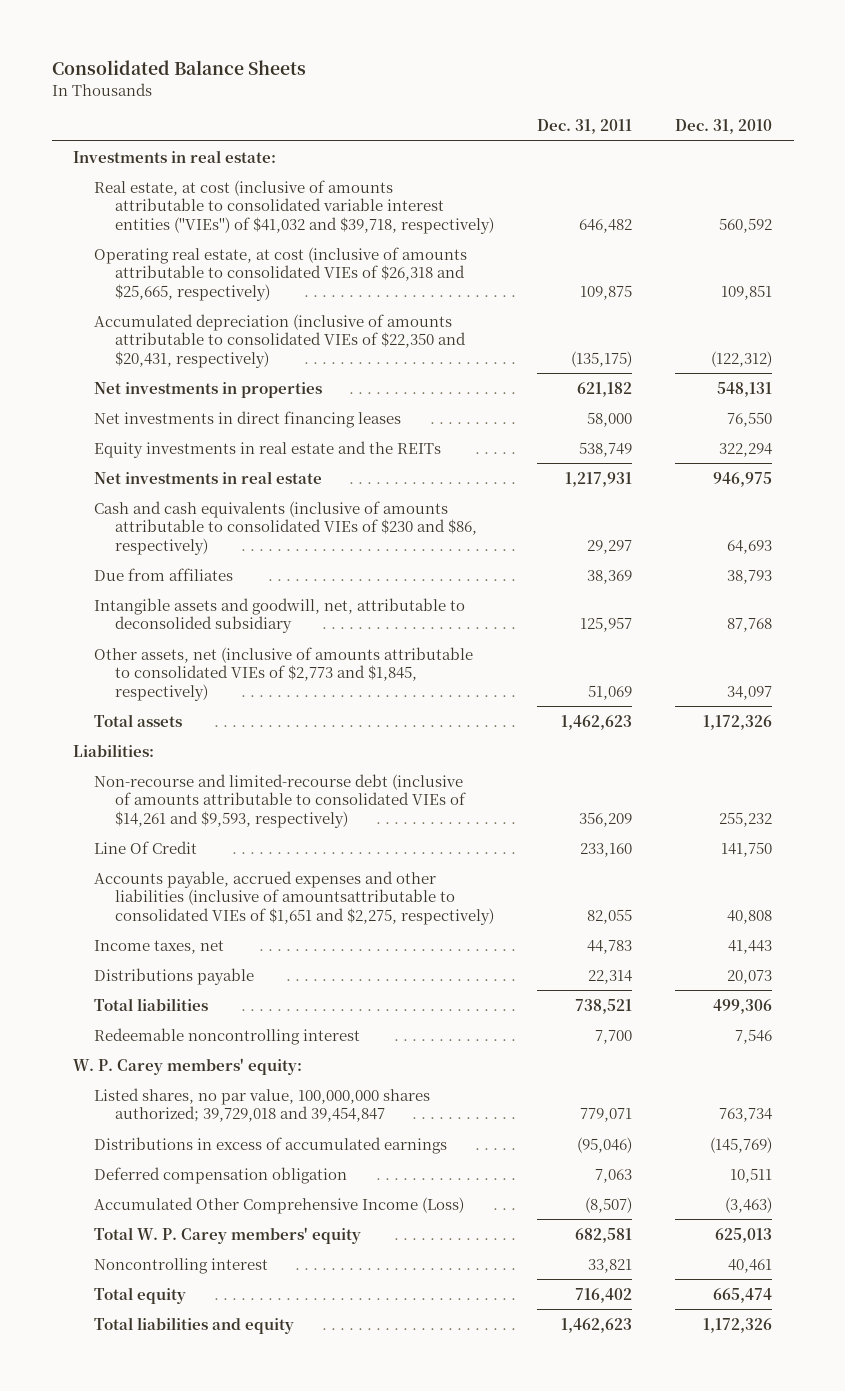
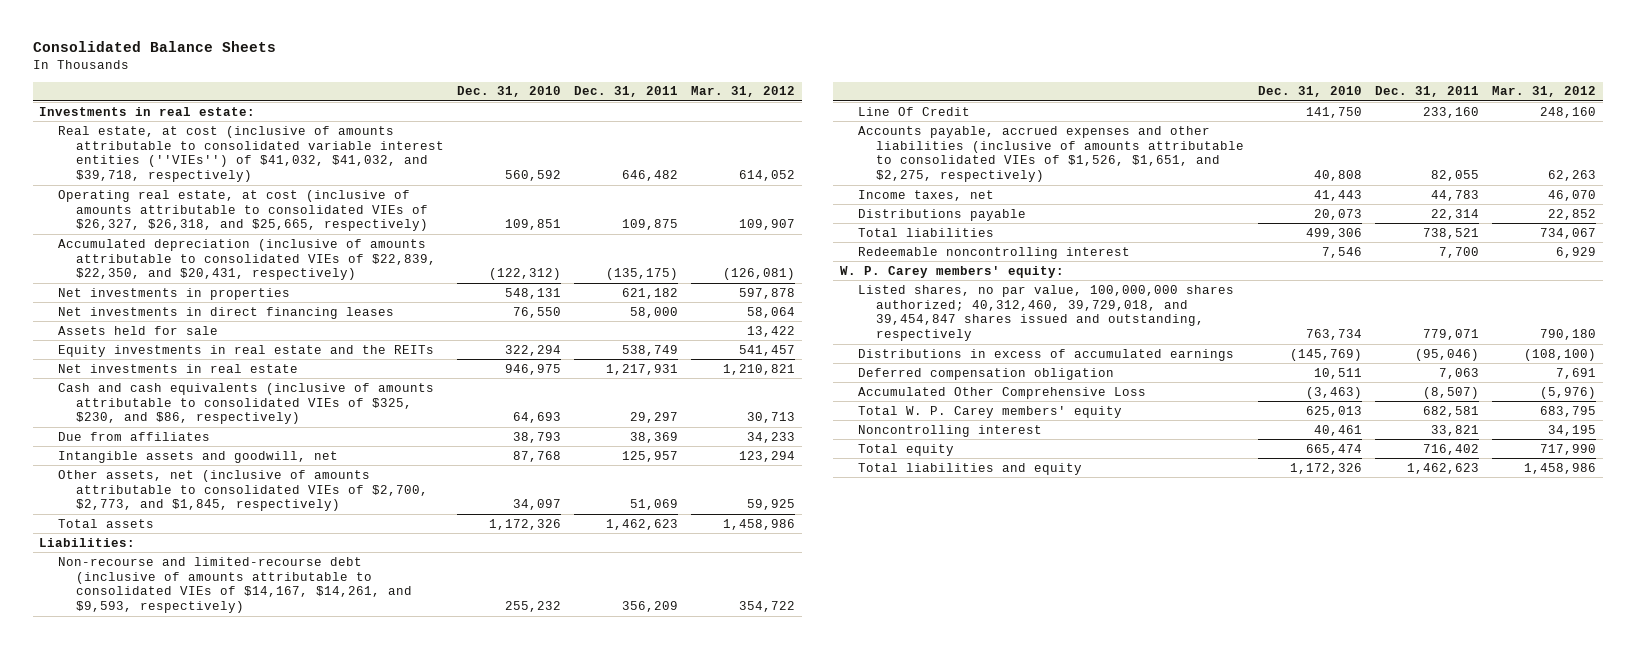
none -> [691,86,796,98] Mar. 31, 2012
[94,179,495,234] Real estate, at cost (inclusive of amounts attributable to consolidated variable interest entities (''VIEs'') of $41,032 and $39,718, respectively) -> [57,125,444,183] Real estate, at cost (inclusive of amounts attributable to consolidated variable interest entities (''VIEs'') of $41,032, $41,032, and $39,718, respectively)
[94,246,468,301] Operating real estate, at cost (inclusive of amounts attributable to consolidated VIEs of $26,318 and $25,665, respectively) -> [57,189,428,232] Operating real estate, at cost (inclusive of amounts attributable to consolidated VIEs of $26,327, $26,318, and $25,665, respectively)
[94,313,467,368] Accumulated depreciation (inclusive of amounts attributable to consolidated VIEs of $22,350 and $20,431, respectively) -> [57,238,436,281] Accumulated depreciation (inclusive of amounts attributable to consolidated VIEs of $22,839, $22,350, and $20,431, respectively)
none -> [57,325,218,335] Assets held for sale
[94,500,478,555] Cash and cash equivalents (inclusive of amounts attributable to consolidated VIEs of $230 and $86, respectively) -> [57,382,434,425] Cash and cash equivalents (inclusive of amounts attributable to consolidated VIEs of $325, $230, and $86, respectively)
[94,597,466,634] Intangible assets and goodwill, net, attributable to deconsolided subsidiary -> [57,450,338,463] Intangible assets and goodwill, net
[94,646,474,701] Other assets, net (inclusive of amounts attributable to consolidated VIEs of $2,773 and $1,845, respectively) -> [57,469,428,512] Other assets, net (inclusive of amounts attributable to consolidated VIEs of $2,700, $2,773, and $1,845, respectively)
[94,773,467,828] Non-recourse and limited-recourse debt (inclusive of amounts attributable to consolidated VIEs of $14,261 and $9,593, respectively) -> [57,556,412,614] Non-recourse and limited-recourse debt (inclusive of amounts attributable to consolidated VIEs of $14,167, $14,261, and $9,593, respectively)
[94,870,495,925] Accounts payable, accrued expenses and other liabilities (inclusive of amountsattributable to consolidated VIEs of $1,651 and $2,275, respectively) -> [858,125,1245,183] Accounts payable, accrued expenses and other liabilities (inclusive of amounts attributable to consolidated VIEs of $1,526, $1,651, and $2,275, respectively)
[94,1087,431,1123] Listed shares, no par value, 100,000,000 shares authorized; 39,729,018 and 39,454,847 -> [858,284,1235,342] Listed shares, no par value, 100,000,000 shares authorized; 40,312,460, 39,729,018, and 39,454,847 shares issued and outstanding, respectively
[94,1196,465,1214] Accumulated Other Comprehensive Income (Loss) -> [858,386,1147,399] Accumulated Other Comprehensive Loss

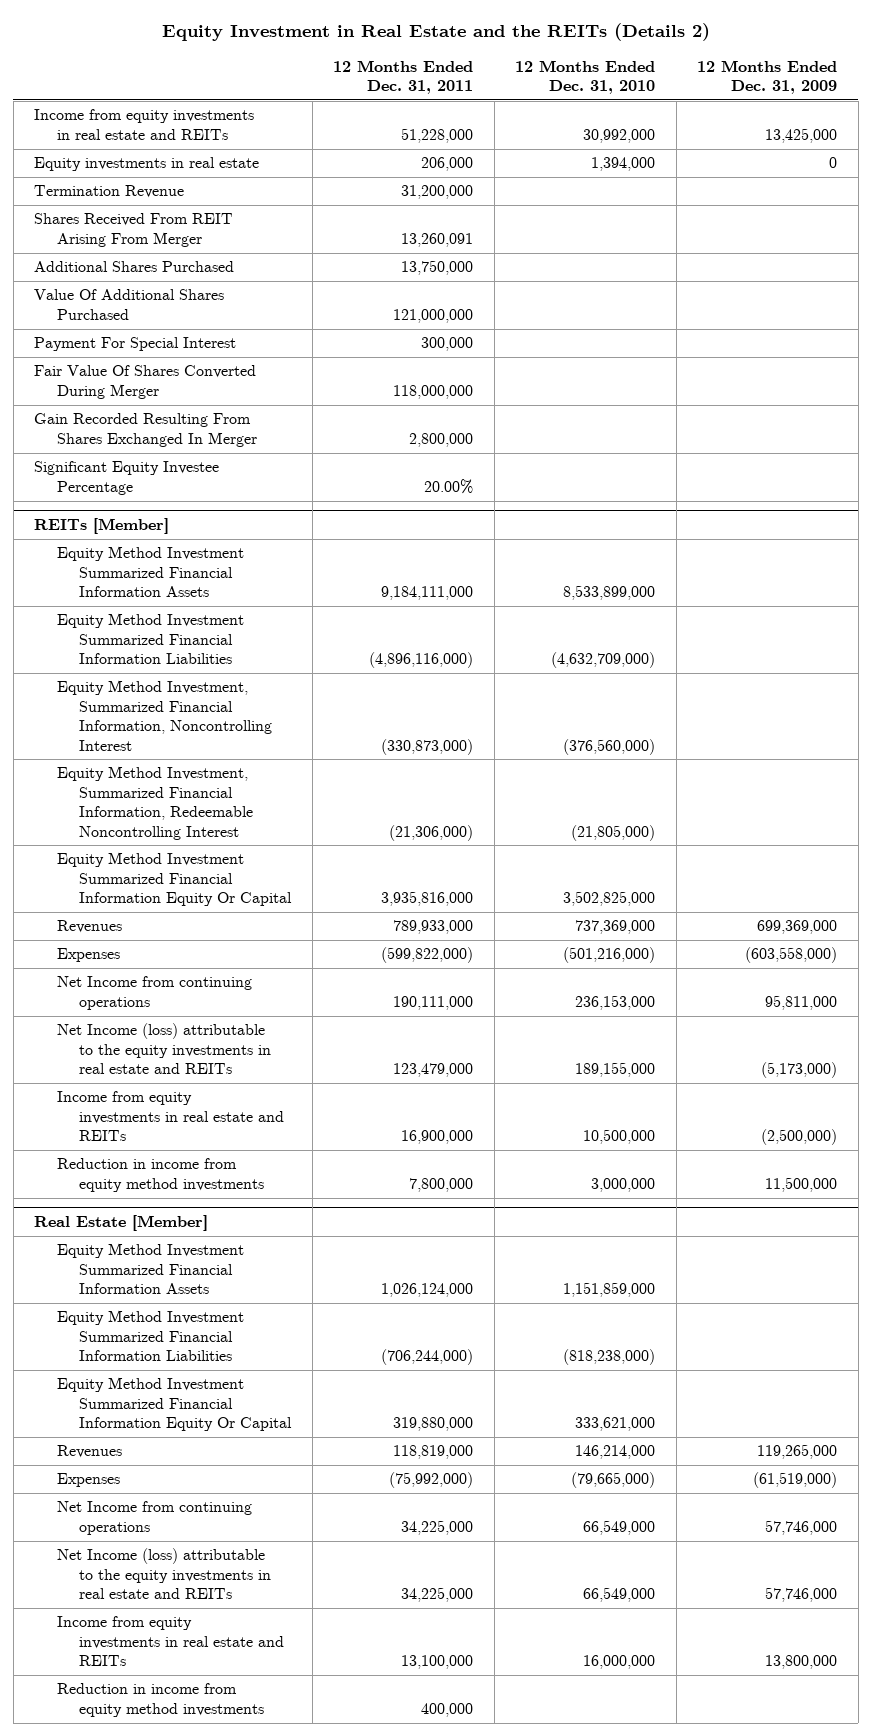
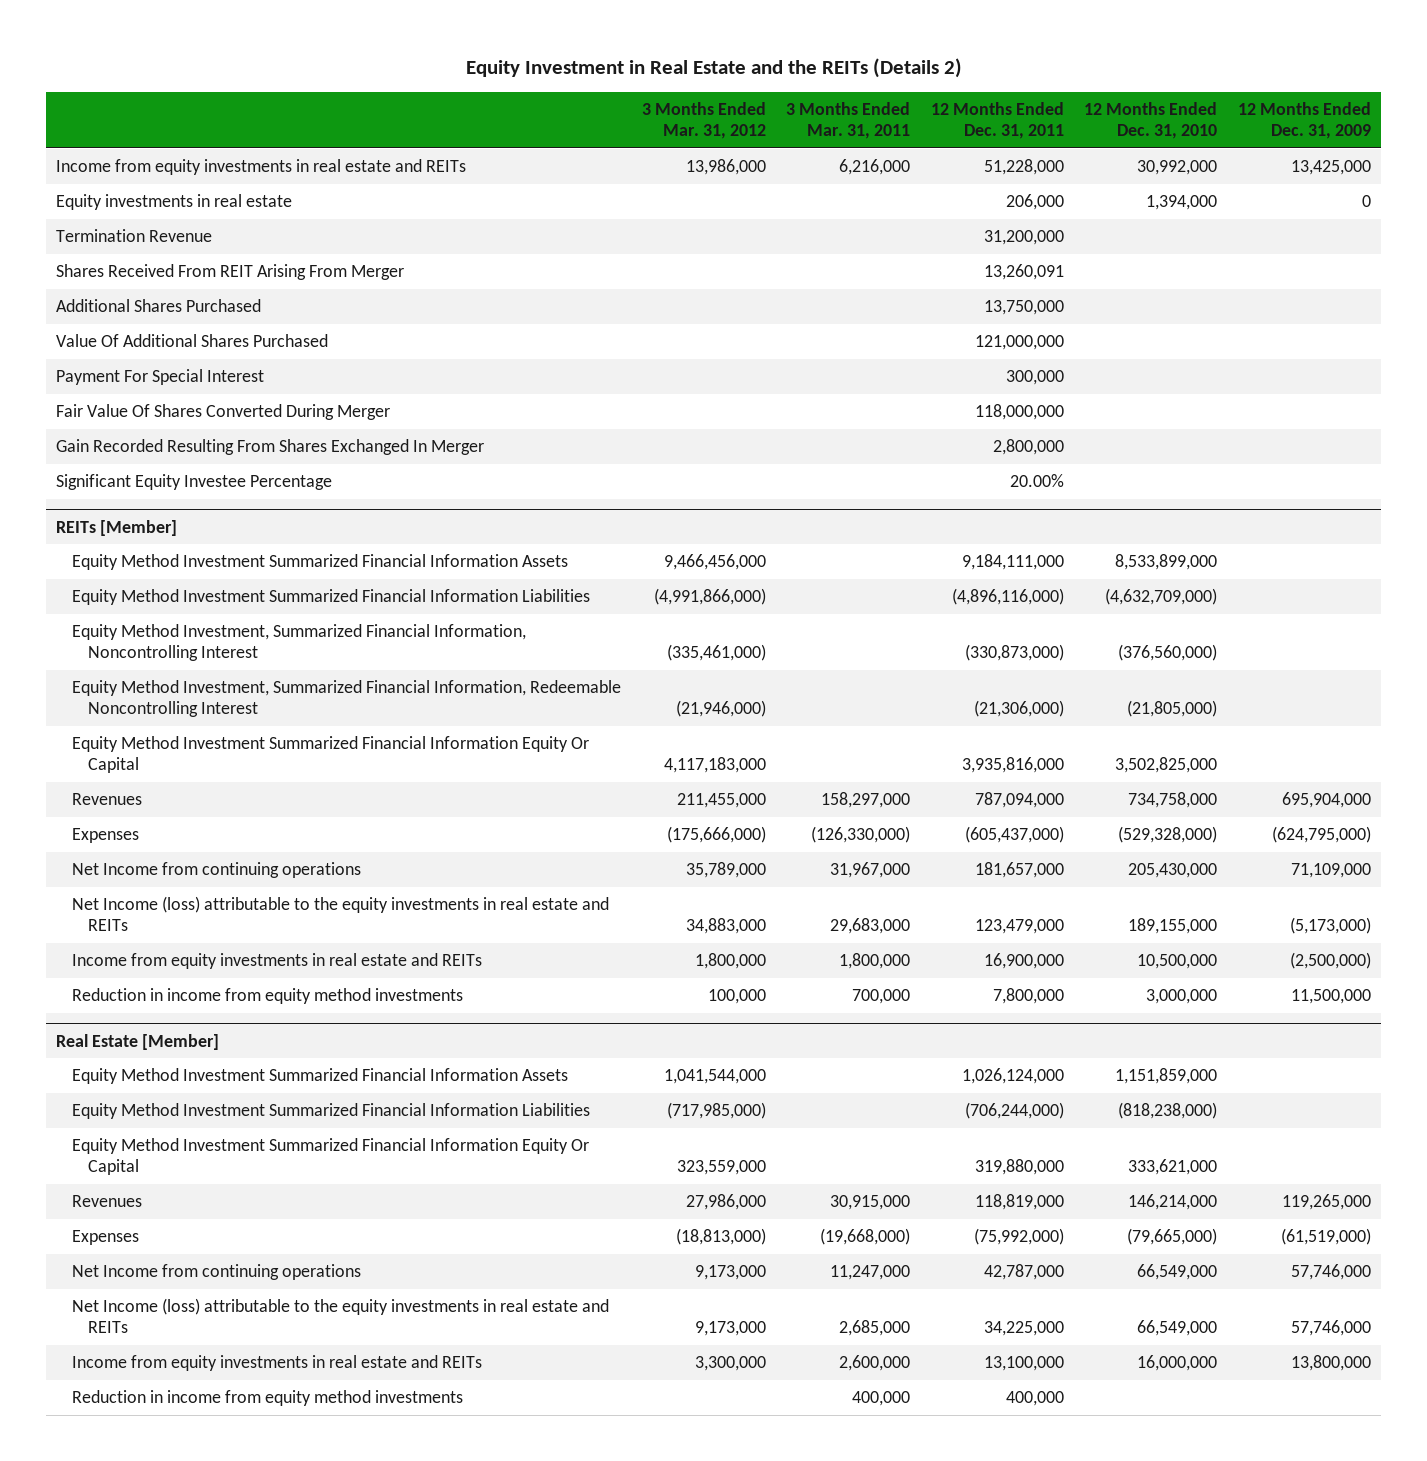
none -> [641,102,766,140] 3 Months Ended Mar. 31, 2012
none -> [786,102,911,140] 3 Months Ended Mar. 31, 2011
[393,920,474,935] 789,933,000 -> [974,792,1064,809] 787,094,000
[575,920,656,935] 737,369,000 -> [1128,792,1218,809] 734,758,000
[757,920,838,935] 699,369,000 -> [1281,792,1371,809] 695,904,000
[381,947,474,964] (599,822,000) -> [964,826,1064,844] (605,437,000)
[563,947,656,964] (501,216,000) -> [1118,826,1218,844] (529,328,000)
[745,947,838,964] (603,558,000) -> [1271,826,1371,844] (624,795,000)
[393,995,474,1010] 190,111,000 -> [974,862,1064,879] 181,657,000
[575,994,656,1010] 236,153,000 -> [1128,863,1218,879] 205,430,000
[765,994,838,1010] 95,811,000 -> [1290,863,1371,879] 71,109,000
[401,1519,474,1535] 34,225,000 -> [983,1264,1064,1281] 42,787,000

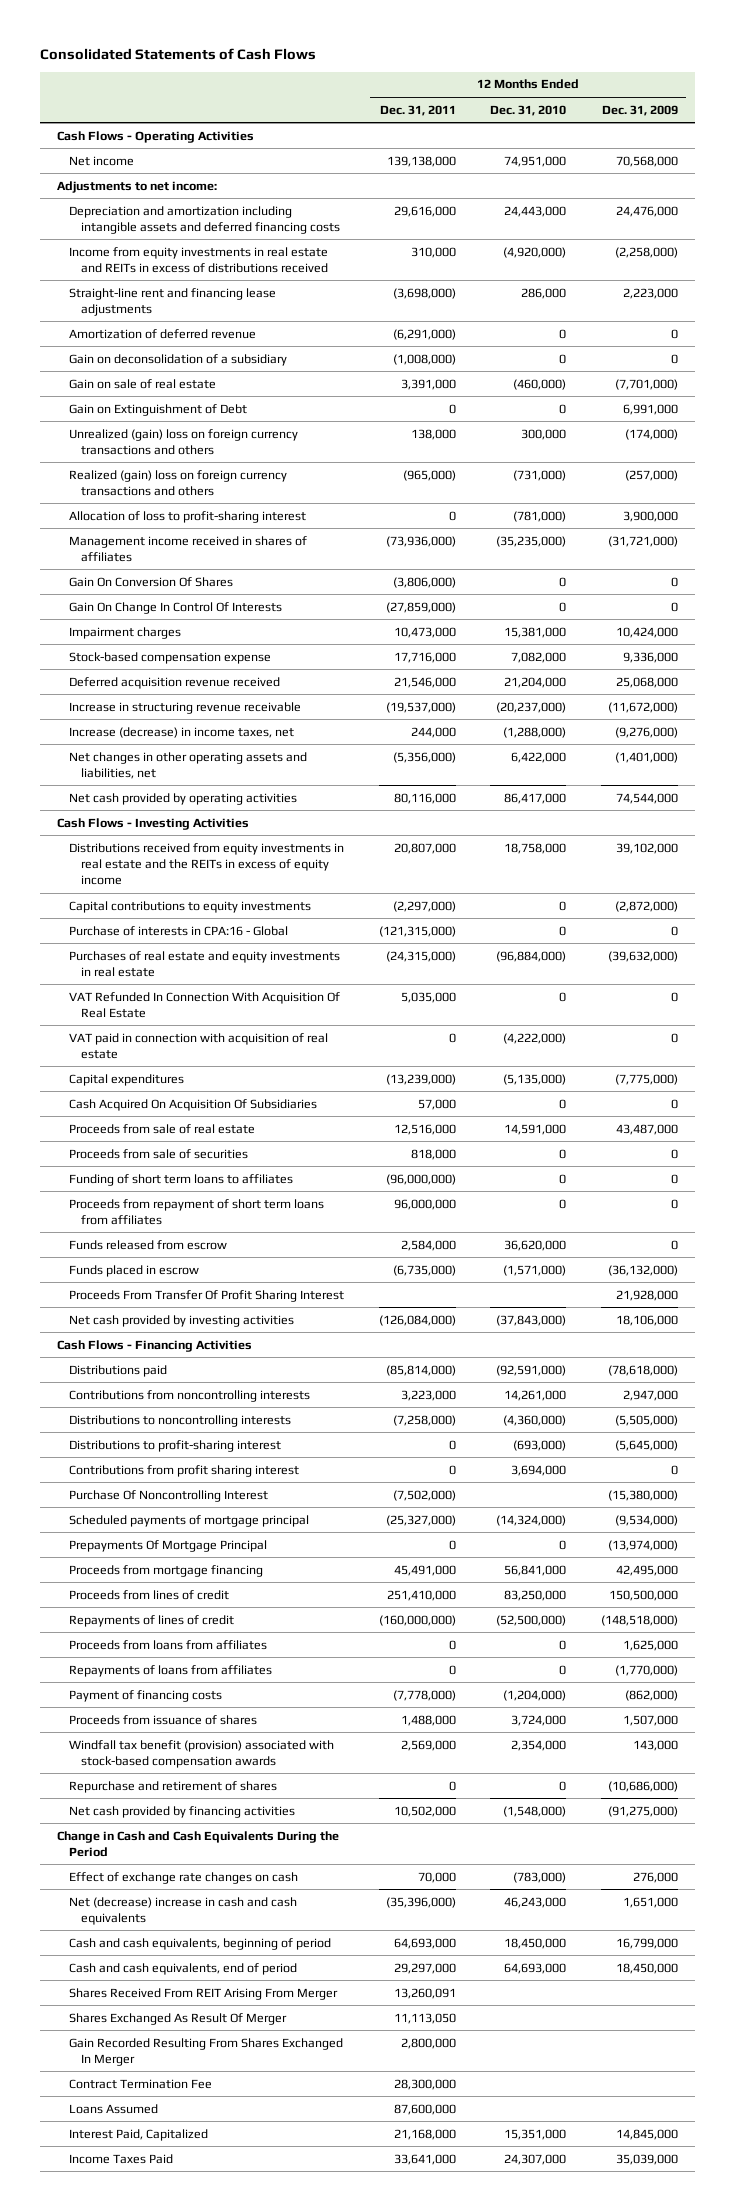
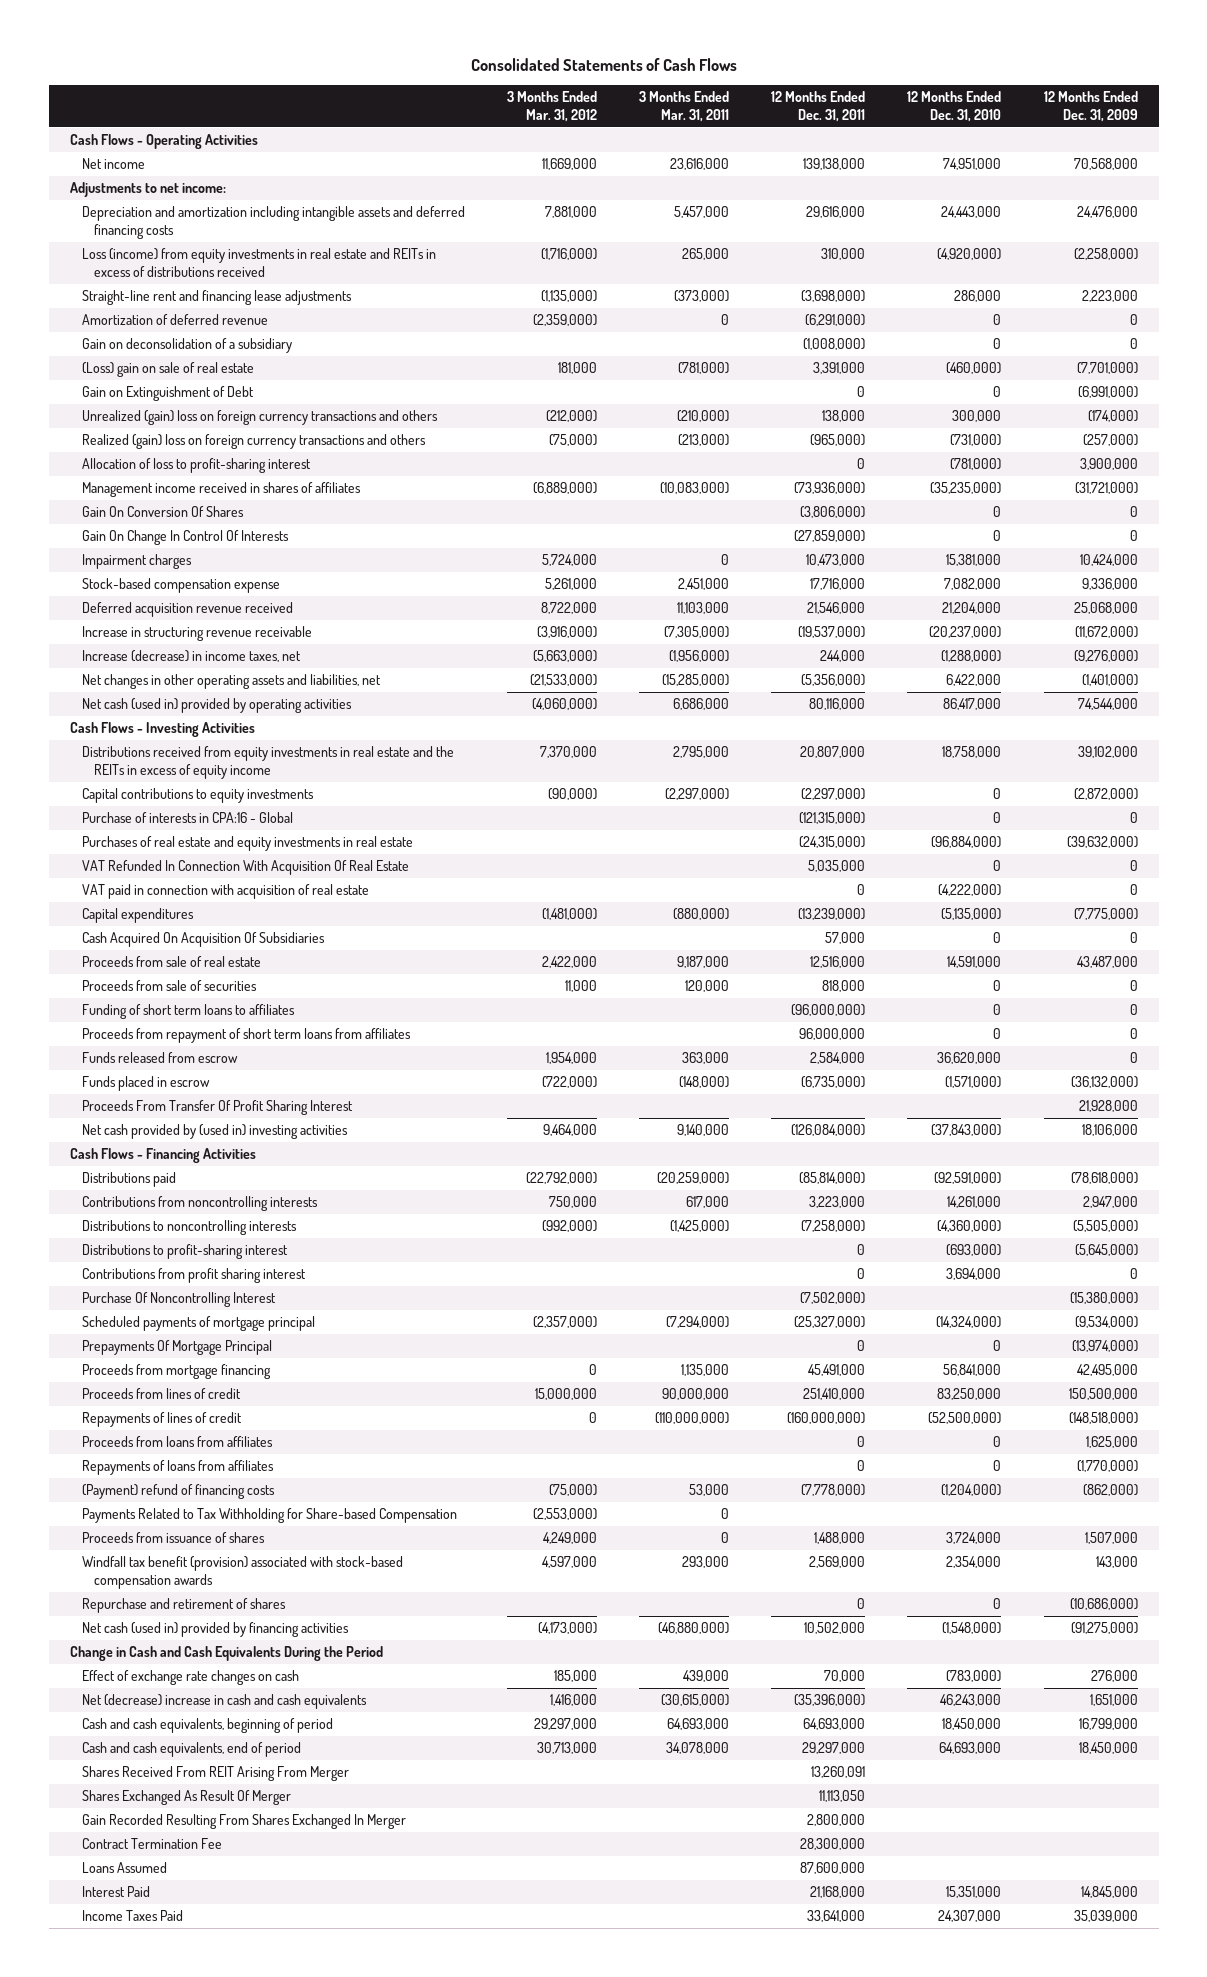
none -> [507,90,598,122] 3 Months Ended Mar. 31, 2012
none -> [639,90,730,122] 3 Months Ended Mar. 31, 2011
[69,246,329,273] Income from equity investments in real estate and REITs in excess of distributions received -> [82,248,437,278] Loss (income) from equity investments in real estate and REITs in excess of distributions received
[69,378,217,389] Gain on sale of real estate -> [82,362,255,378] (Loss) gain on sale of real estate
[622,403,678,415] 6,991,000 -> [1077,386,1138,399] (6,991,000)
[69,792,298,805] Net cash provided by operating activities -> [82,698,353,714] Net cash (used in) provided by operating activities
[69,1314,295,1327] Net cash provided by investing activities -> [82,1124,349,1140] Net cash provided by (used in) investing activities
[69,1689,223,1702] Payment of financing costs -> [82,1484,276,1500] (Payment) refund of financing costs
none -> [82,1508,458,1524] Payments Related to Tax Withholding for Share-based Compensation
[69,1805,296,1818] Net cash provided by financing activities -> [82,1622,350,1638] Net cash (used in) provided by financing activities
[69,2128,209,2141] Interest Paid, Capitalized -> [82,1886,151,1898] Interest Paid

